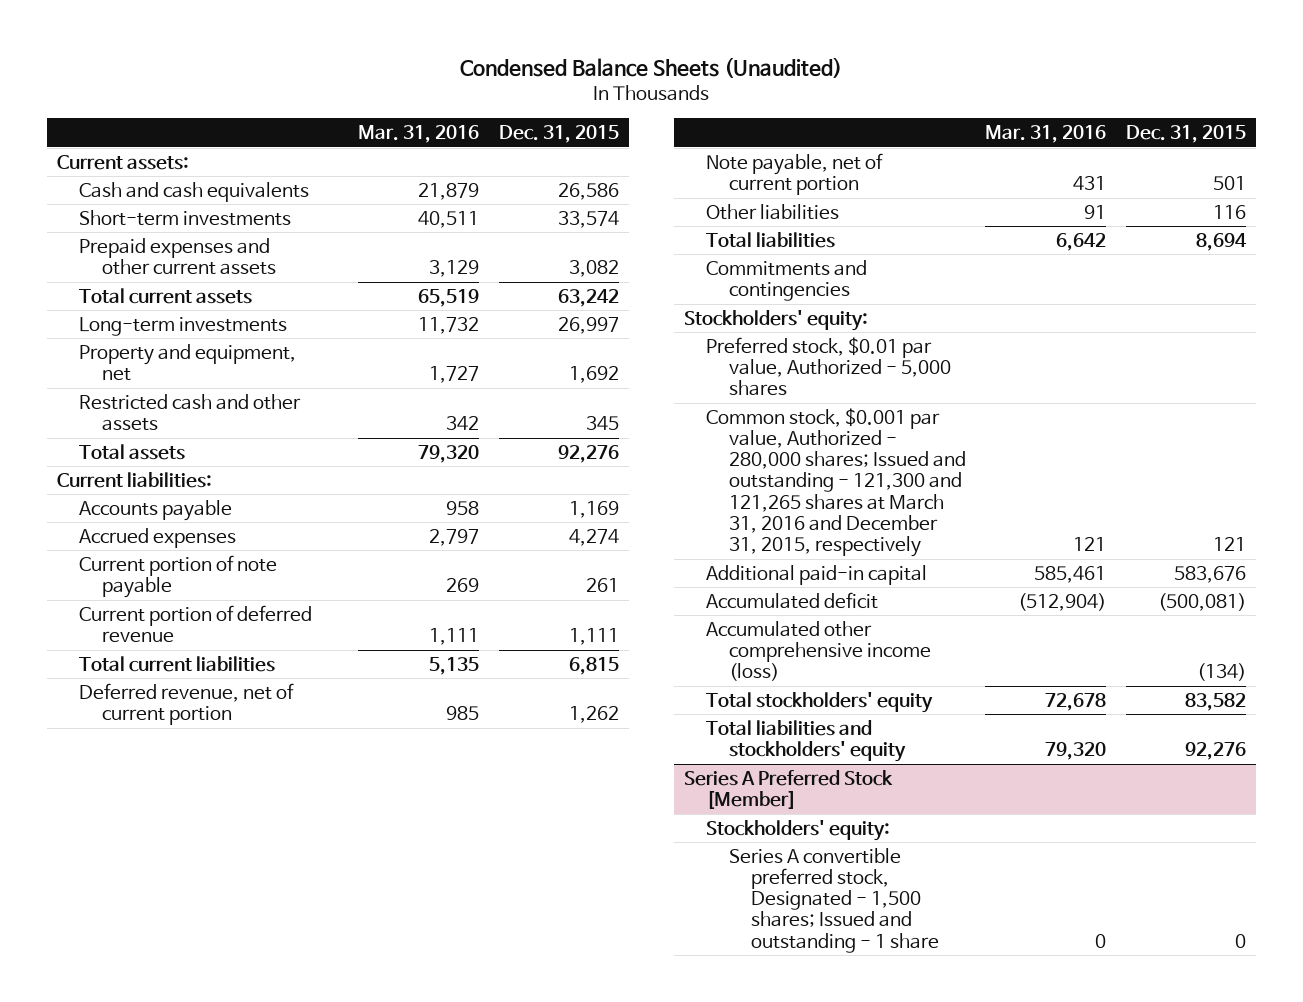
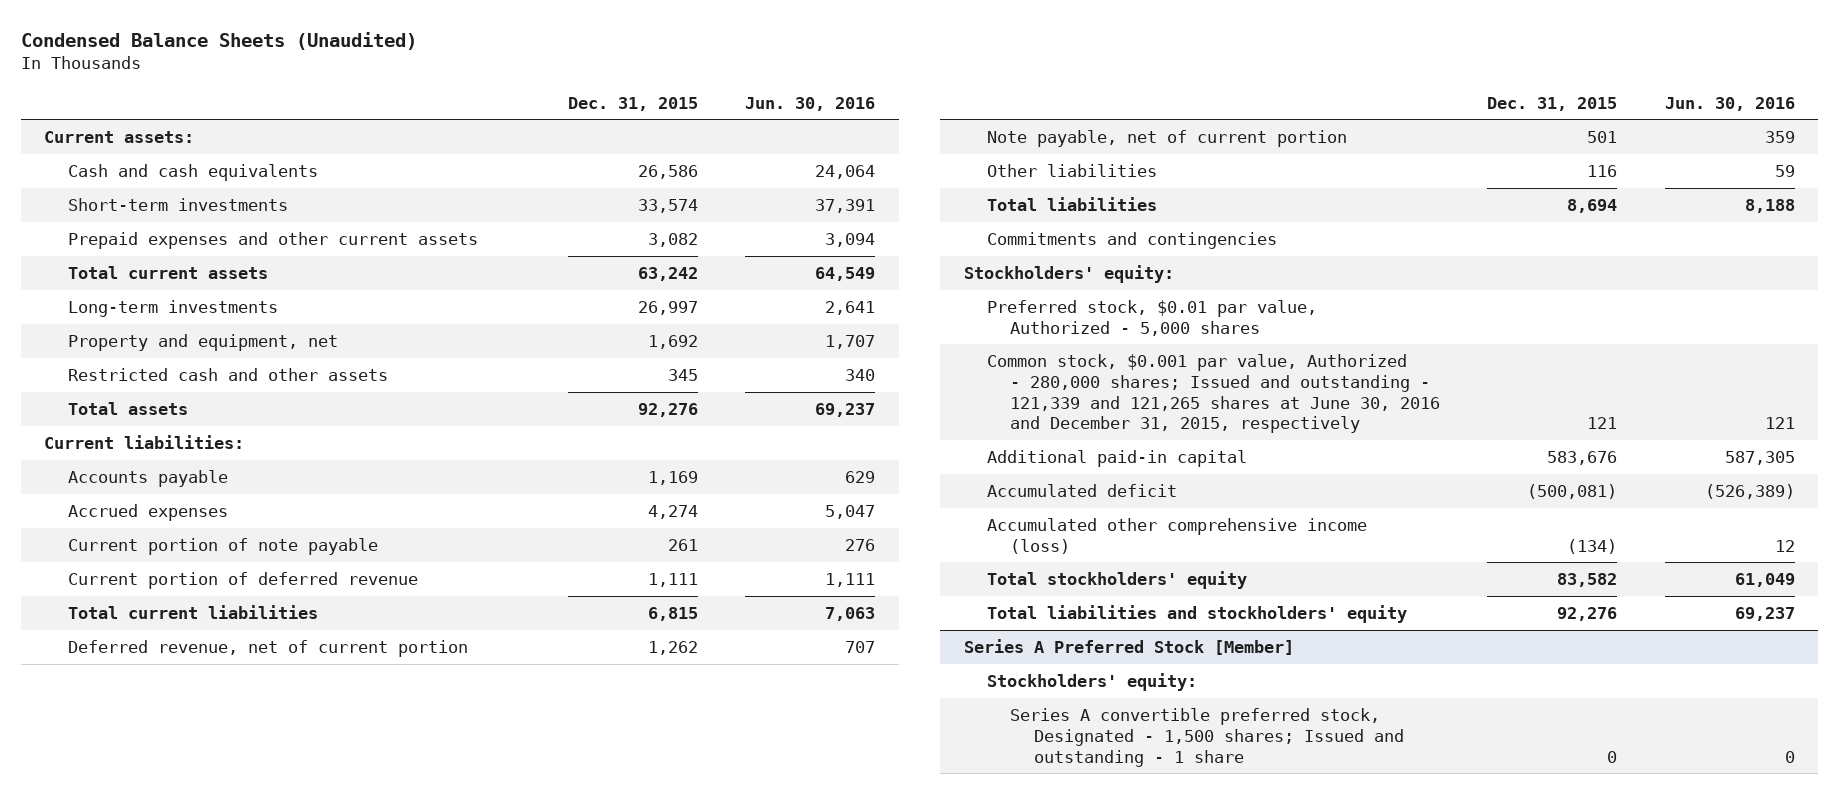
[358,125,480,144] Mar. 31, 2016 -> none
none -> [745,96,876,111] Jun. 30, 2016
[706,407,966,558] Common stock, $0.001 par value, Authorized - 280,000 shares; Issued and outstanding - 121,300 and 121,265 shares at March 31, 2016 and December 31, 2015, respectively -> [987,353,1441,434] Common stock, $0.001 par value, Authorized - 280,000 shares; Issued and outstanding - 121,339 and 121,265 shares at June 30, 2016 and December 31, 2015, respectively

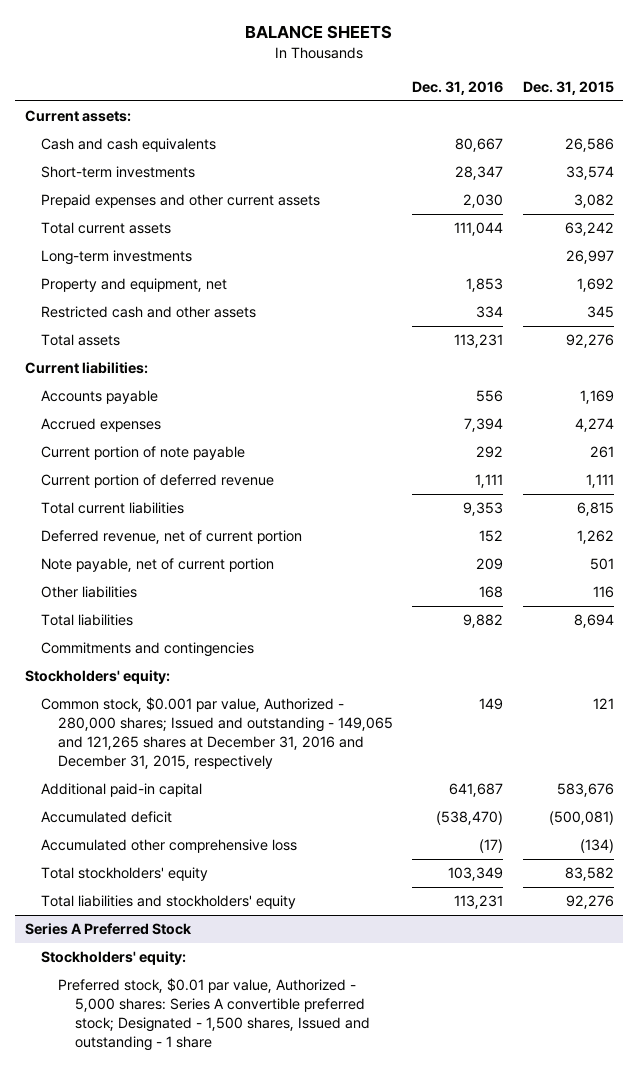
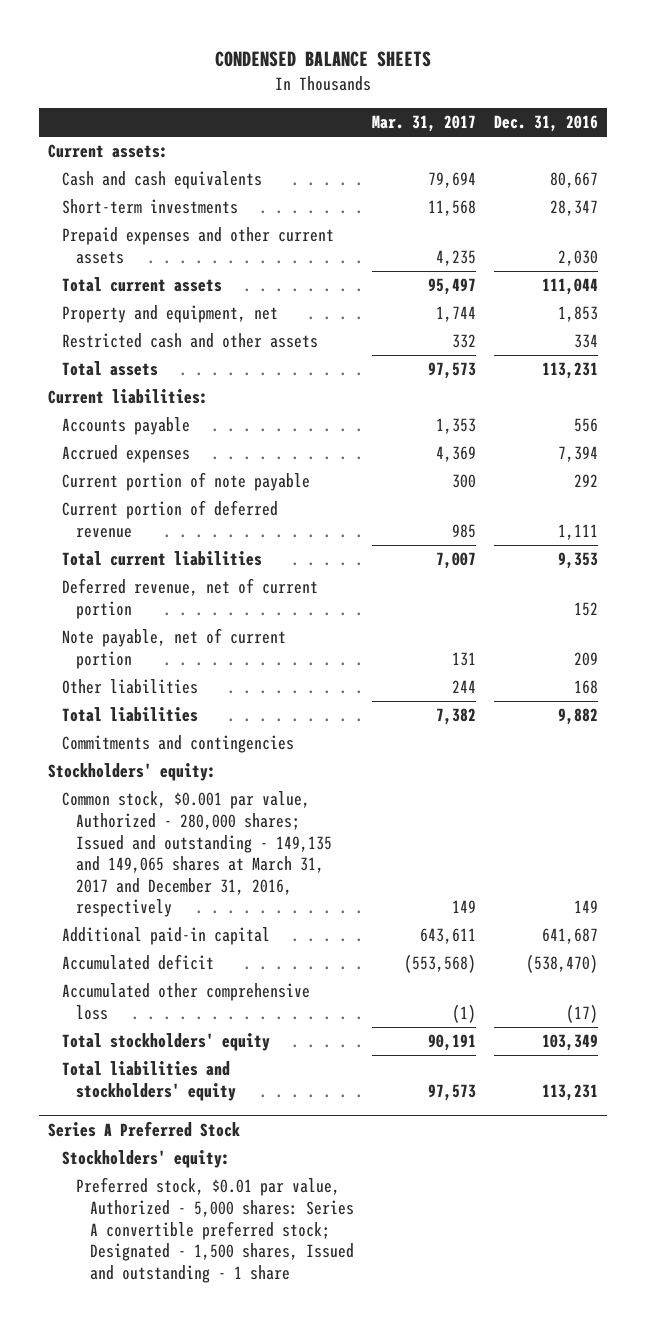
[245,24,393,39] BALANCE SHEETS -> [214,51,431,68] CONDENSED BALANCE SHEETS
[522,80,614,95] Dec. 31, 2015 -> none
none -> [372,115,477,133] Mar. 31, 2017
[41,250,193,266] Long-term investments -> none
[41,697,394,770] Common stock, $0.001 par value, Authorized - 280,000 shares; Issued and outstanding - 149,065 and 121,265 shares at December 31, 2016 and December 31, 2015, respectively -> [61,791,332,918] Common stock, $0.001 par value, Authorized - 280,000 shares; Issued and outstanding - 149,135 and 149,065 shares at March 31, 2017 and December 31, 2016, respectively

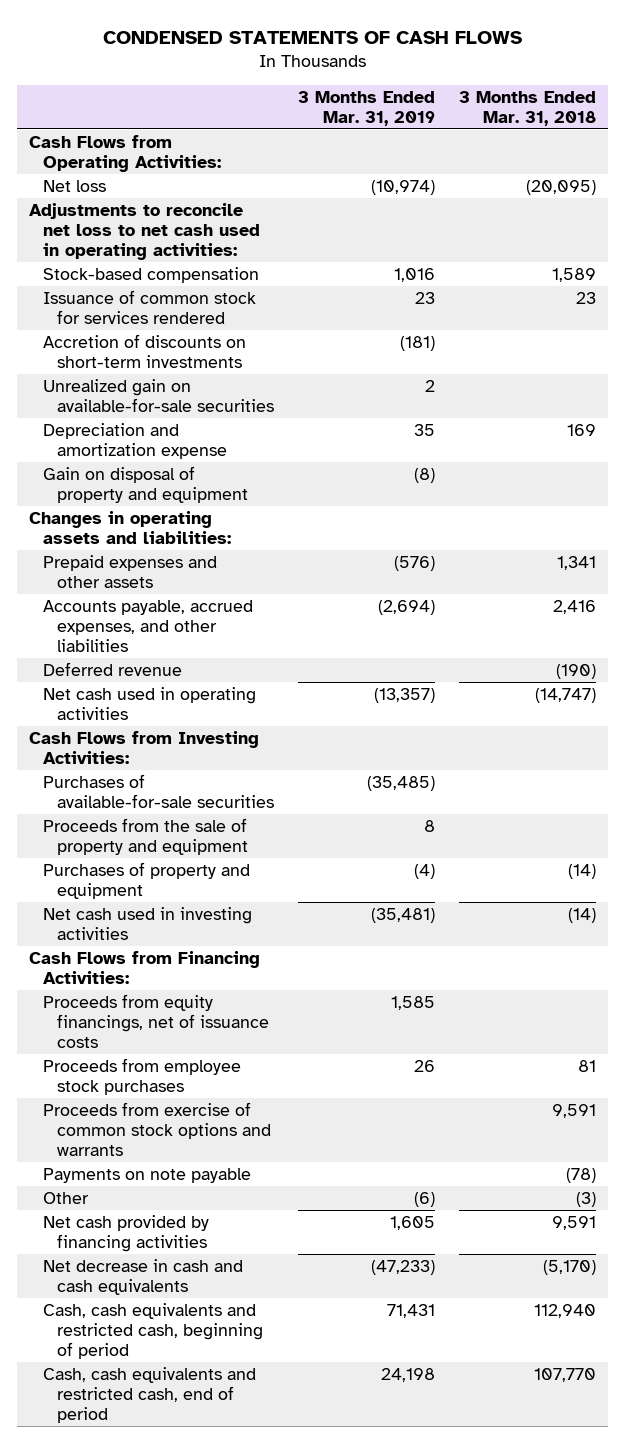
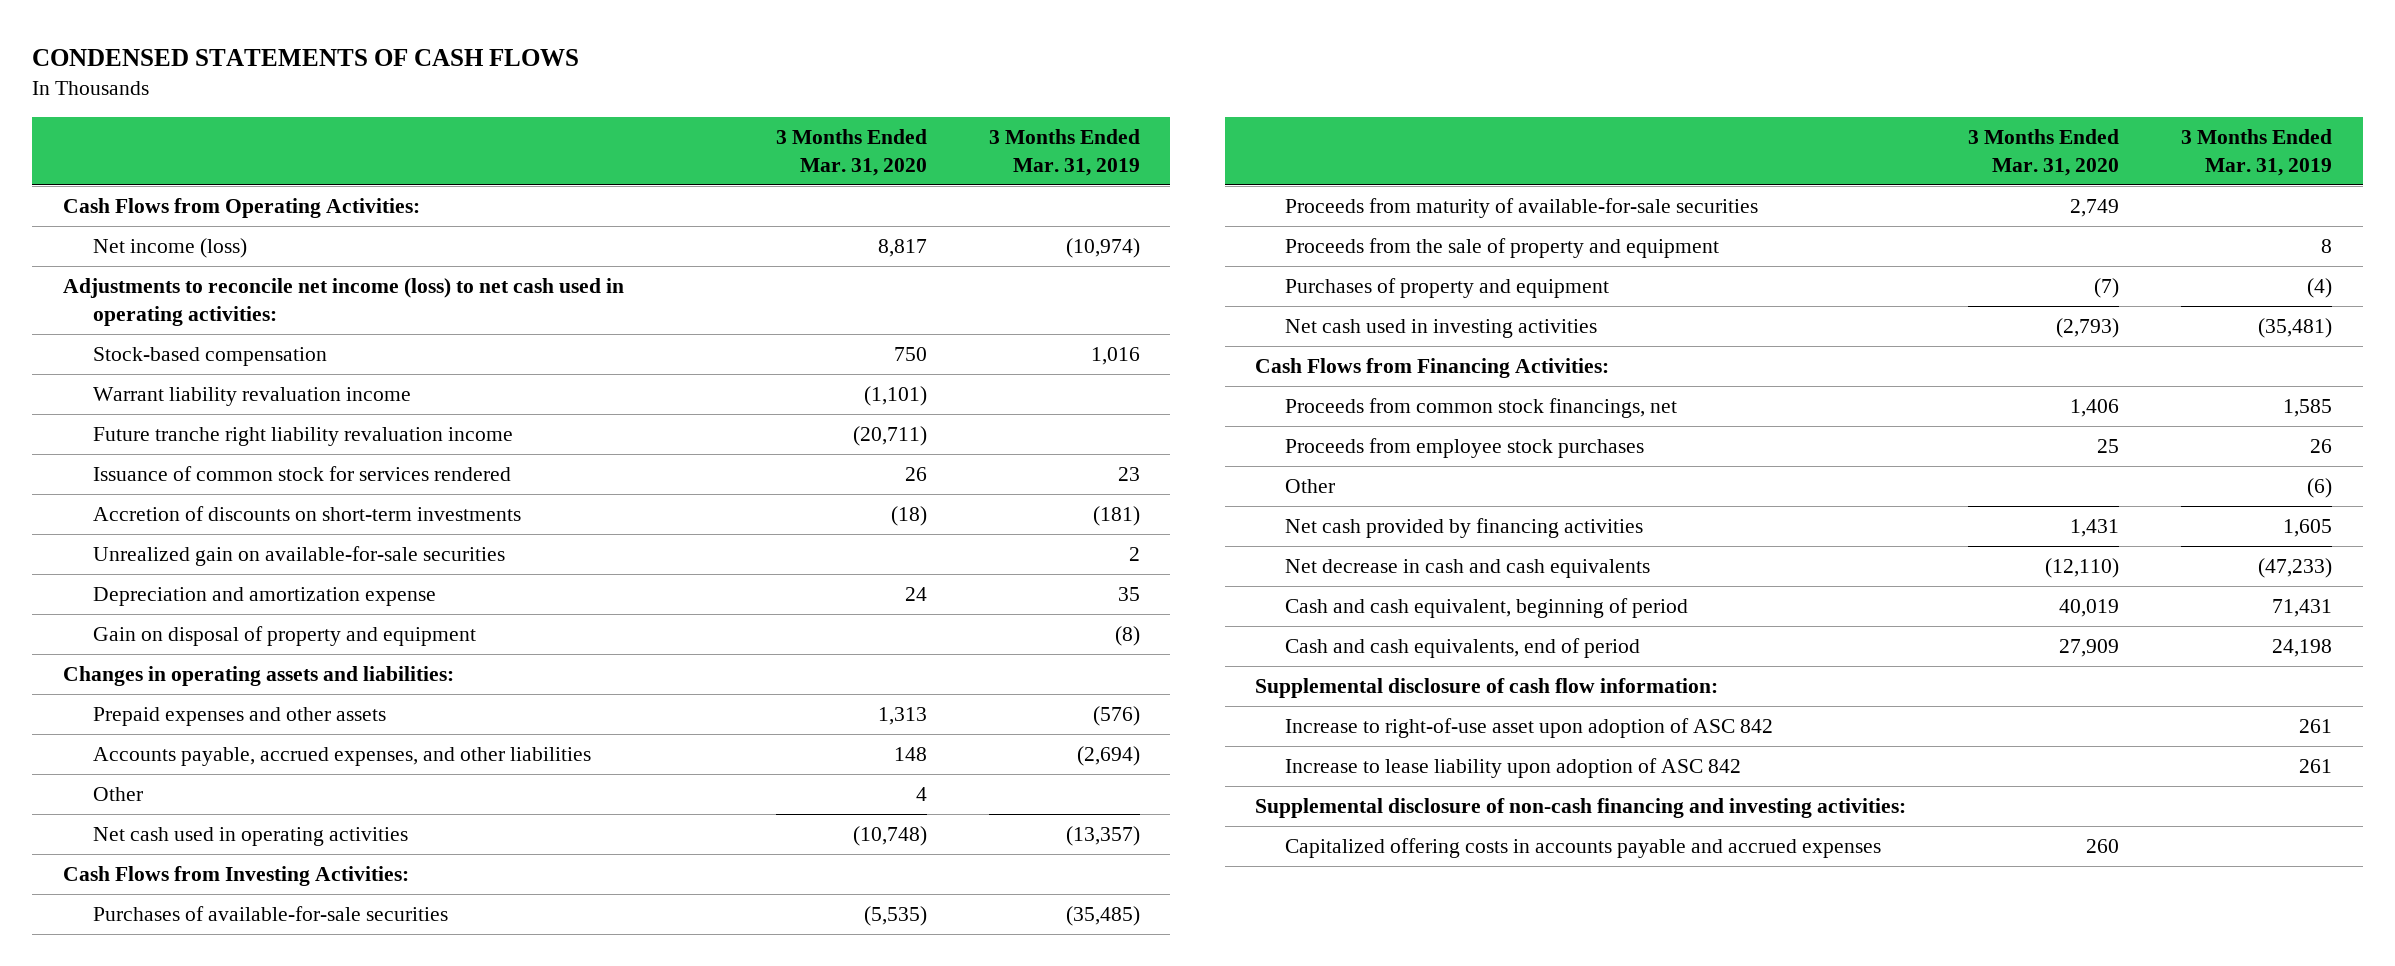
[459,90,597,126] 3 Months Ended Mar. 31, 2018 -> none
none -> [775,128,927,177] 3 Months Ended Mar. 31, 2020
[43,180,107,193] Net loss -> [93,237,248,258] Net income (loss)
[29,203,261,260] Adjustments to reconcile net loss to net cash used in operating activities: -> [63,277,625,327] Adjustments to reconcile net income (loss) to net cash used in operating activities:
none -> [93,386,412,406] Warrant liability revaluation income
none -> [93,426,514,446] Future tranche right liability revaluation income
[43,662,183,677] Deferred revenue -> none
none -> [93,786,144,801] Other
none -> [1285,197,1759,218] Proceeds from maturity of available-for-sale securities
[43,994,270,1048] Proceeds from equity financings, net of issuance costs -> [1285,397,1678,418] Proceeds from common stock financings, net
[43,1102,272,1156] Proceeds from exercise of common stock options and warrants -> none
[43,1168,252,1184] Payments on note payable -> none
[43,1303,264,1359] Cash, cash equivalents and restricted cash, beginning of period -> [1285,597,1689,618] Cash and cash equivalent, beginning of period
[43,1367,257,1423] Cash, cash equivalents and restricted cash, end of period -> [1285,637,1641,658] Cash and cash equivalents, end of period
none -> [1255,677,1719,698] Supplemental disclosure of cash flow information:
none -> [1285,717,1774,738] Increase to right-of-use asset upon adoption of ASC 842
none -> [1285,757,1742,778] Increase to lease liability upon adoption of ASC 842
none -> [1255,797,1907,818] Supplemental disclosure of non-cash financing and investing activities:
none -> [1285,837,1882,858] Capitalized offering costs in accounts payable and accrued expenses

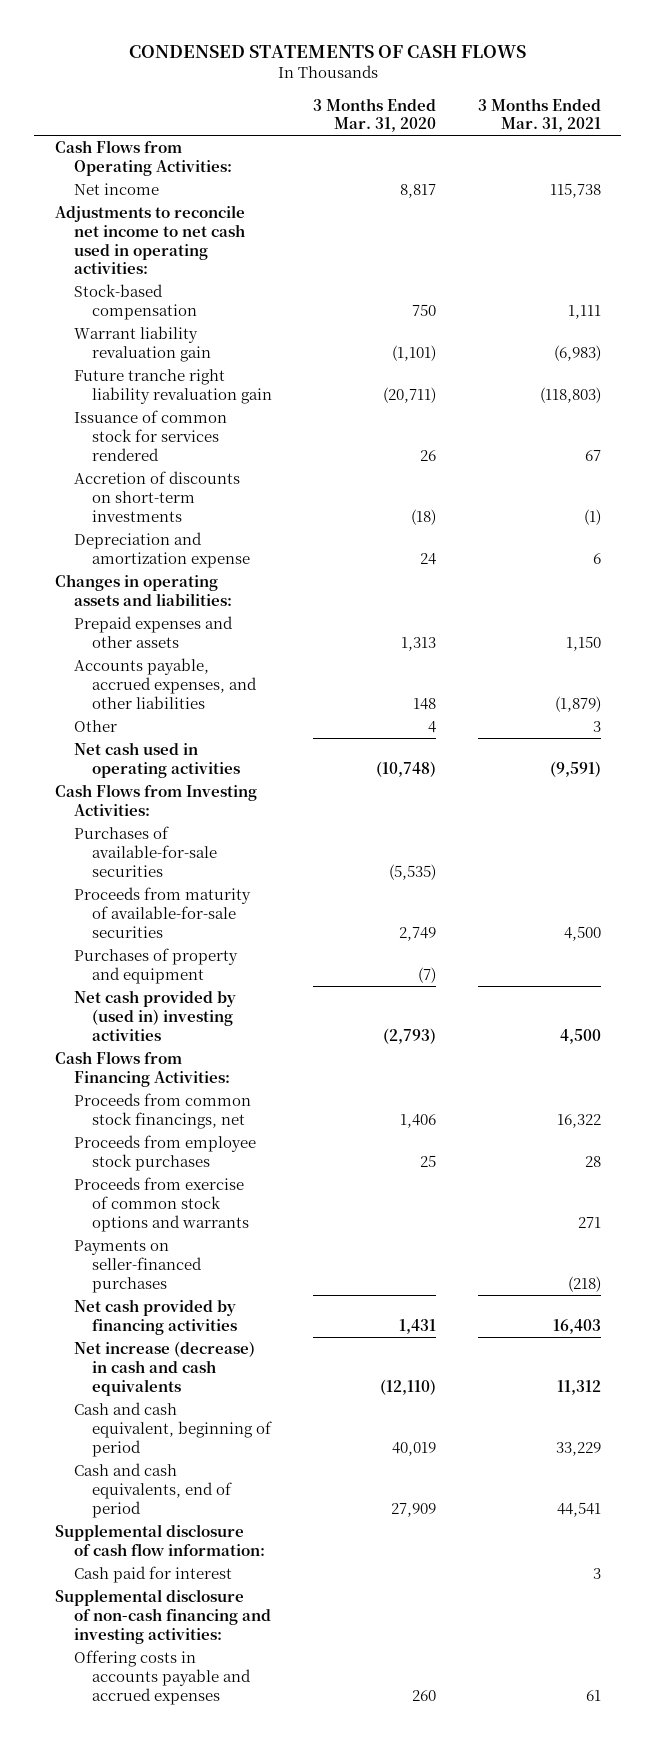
[988,128,1140,177] 3 Months Ended Mar. 31, 2019 -> none
none -> [477,97,601,133] 3 Months Ended Mar. 31, 2021
[93,237,248,258] Net income (loss) -> [73,183,159,196] Net income
[63,277,625,327] Adjustments to reconcile net income (loss) to net cash used in operating activities: -> [54,205,245,275] Adjustments to reconcile net income to net cash used in operating activities:
[93,386,412,406] Warrant liability revaluation income -> [73,326,212,362] Warrant liability revaluation gain
[93,426,514,446] Future tranche right liability revaluation income -> [73,369,273,404] Future tranche right liability revaluation gain
[93,545,506,566] Unrealized gain on available-for-sale securities -> none
[93,625,477,646] Gain on disposal of property and equipment -> none
[1285,237,1720,258] Proceeds from the sale of property and equipment -> none
[1285,318,1598,338] Net cash used in investing activities -> [73,990,236,1041] Net cash provided by (used in) investing activities
[1285,478,1336,493] Other -> none
none -> [73,1177,250,1232] Proceeds from exercise of common stock options and warrants
none -> [73,1240,203,1293] Payments on seller-financed purchases
[1285,558,1651,578] Net decrease in cash and cash equivalents -> [73,1341,255,1396] Net increase (decrease) in cash and cash equivalents
[1285,717,1774,738] Increase to right-of-use asset upon adoption of ASC 842 -> none
[1285,757,1742,778] Increase to lease liability upon adoption of ASC 842 -> none
none -> [73,1566,232,1584] Cash paid for interest
[1285,837,1882,858] Capitalized offering costs in accounts payable and accrued expenses -> [73,1650,252,1705] Offering costs in accounts payable and accrued expenses

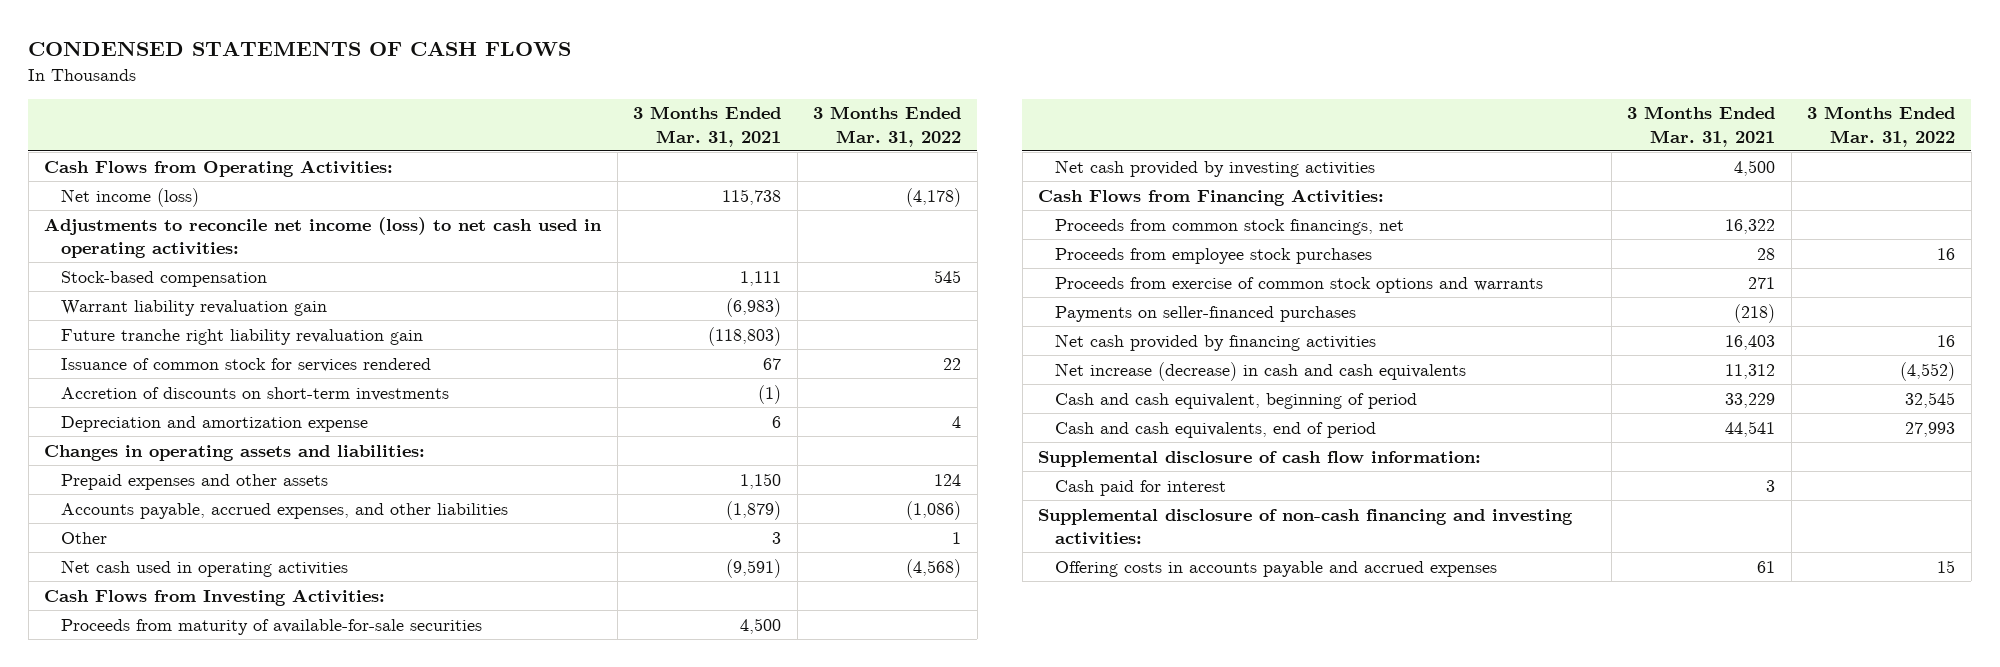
[313,97,437,133] 3 Months Ended Mar. 31, 2020 -> none
none -> [813,106,962,147] 3 Months Ended Mar. 31, 2022
[73,183,159,196] Net income -> [61,187,200,207] Net income (loss)
[54,205,245,275] Adjustments to reconcile net income to net cash used in operating activities: -> [44,216,603,259] Adjustments to reconcile net income (loss) to net cash used in operating activities:
[73,826,218,877] Purchases of available-for-sale securities -> none
[73,948,238,984] Purchases of property and equipment -> none
[73,990,236,1041] Net cash provided by (used in) investing activities -> [1055,159,1376,177] Net cash provided by investing activities

